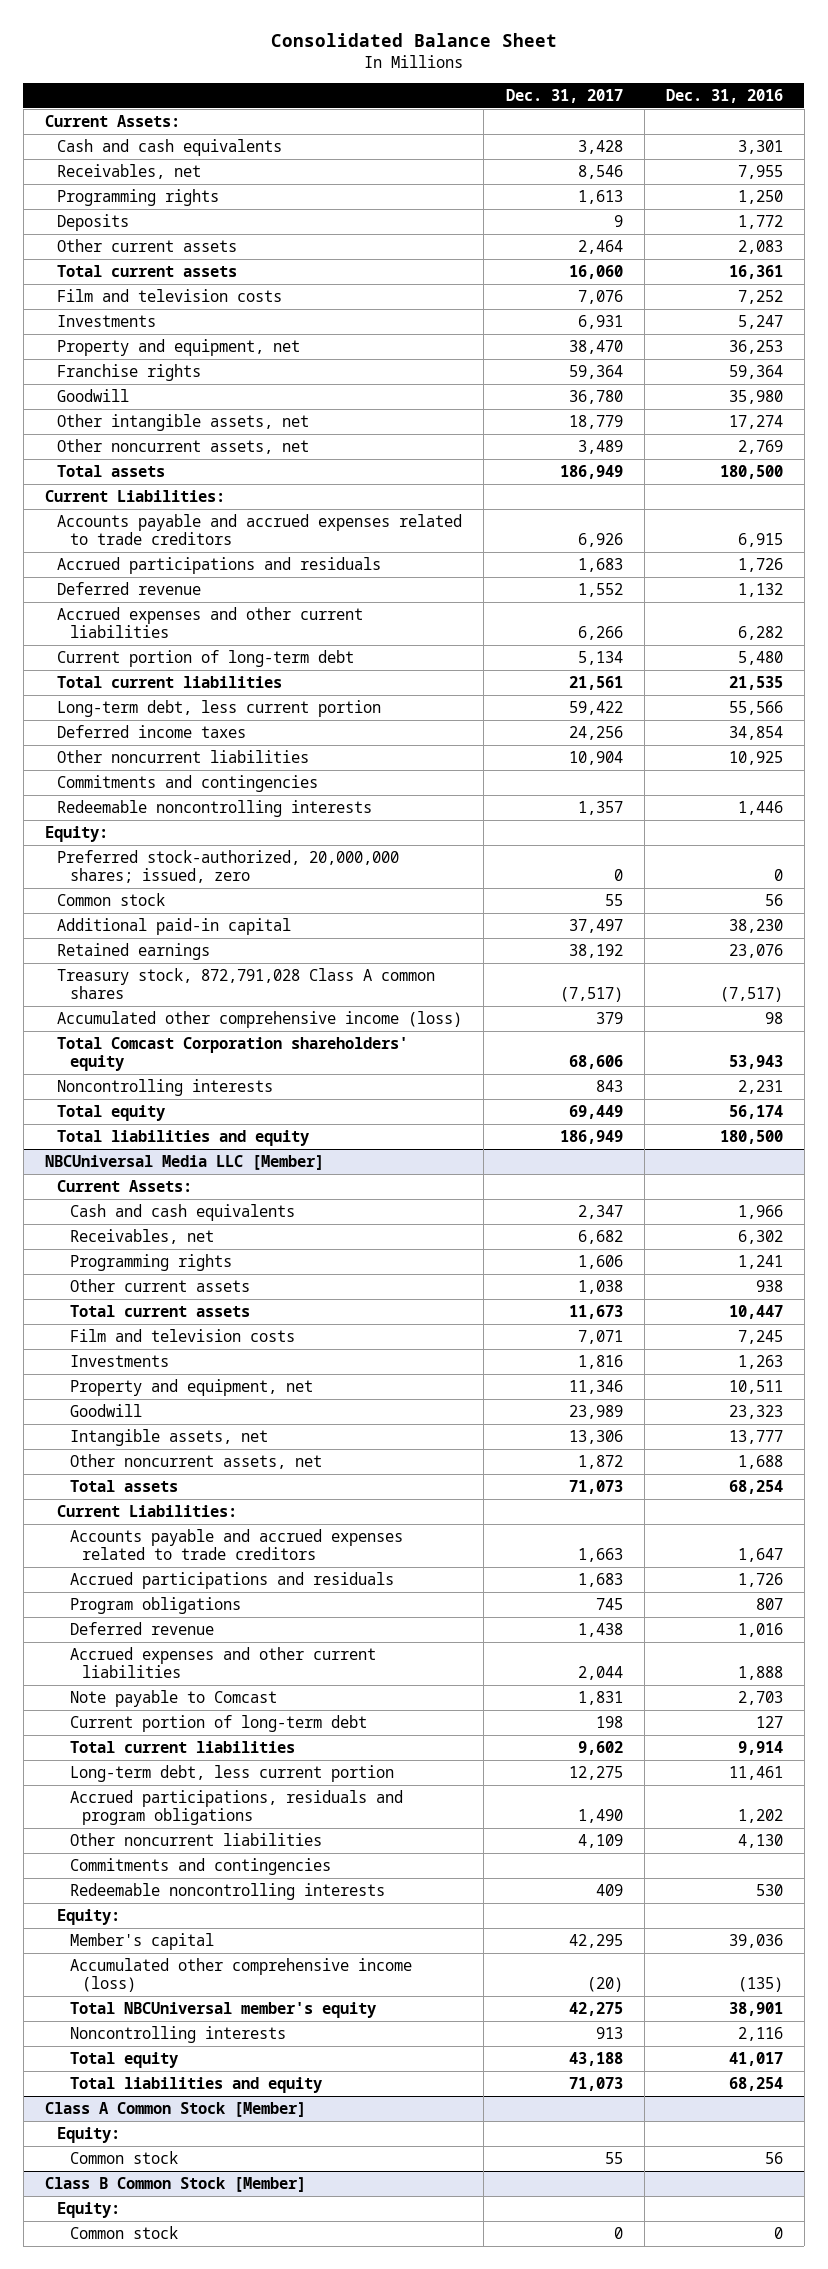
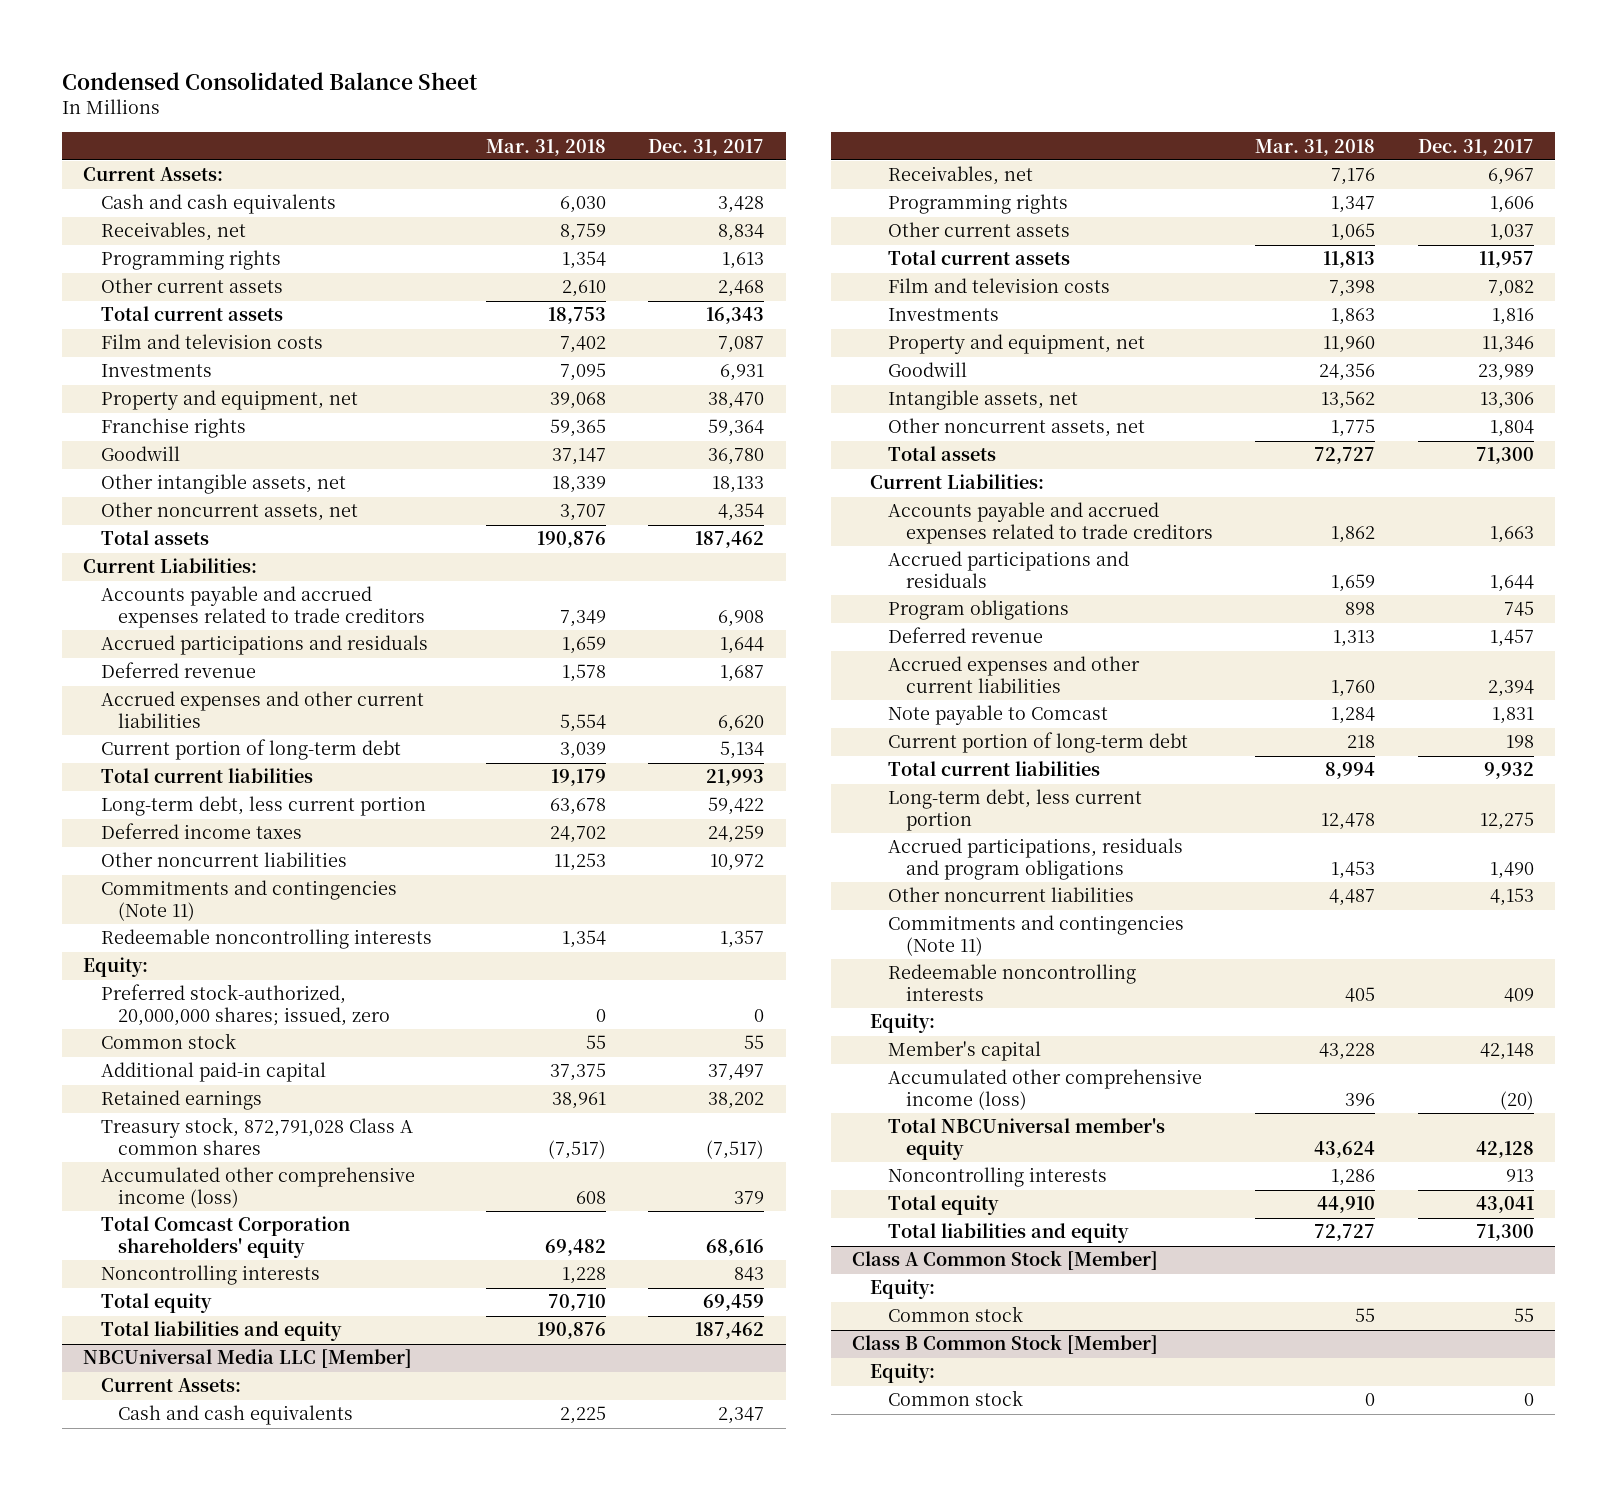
[270,33,557,48] Consolidated Balance Sheet -> [61,71,478,90] Condensed Consolidated Balance Sheet
[665,88,783,103] Dec. 31, 2016 -> none
none -> [485,138,606,156] Mar. 31, 2018
[577,164,623,179] 8,546 -> [718,224,765,242] 8,834
[57,213,130,231] Deposits -> none
[577,239,623,254] 2,464 -> [718,280,765,298] 2,468
[568,264,623,279] 16,060 -> [706,307,765,325] 16,343
[577,289,623,304] 7,076 -> [718,336,765,354] 7,087
[568,414,623,429] 18,779 -> [712,476,765,494] 18,133
[577,439,623,454] 3,489 -> [718,503,765,522] 4,354
[559,464,623,479] 186,949 -> [695,531,765,549] 187,462
[577,533,623,548] 6,926 -> [718,609,765,627] 6,908
[577,557,623,572] 1,683 -> [720,637,765,655] 1,644
[577,582,623,597] 1,552 -> [720,665,765,683] 1,687
[577,626,623,641] 6,266 -> [718,714,765,732] 6,620
[568,675,623,690] 21,561 -> [706,769,765,787] 21,993
[568,725,623,740] 24,256 -> [708,825,765,844] 24,259
[568,750,623,765] 10,904 -> [710,854,765,872] 10,972
[57,774,319,792] Commitments and contingencies -> [100,880,397,921] Commitments and contingencies (Note 11)
[568,943,623,958] 38,192 -> [708,1092,765,1110] 38,202
[568,1055,623,1070] 68,606 -> [706,1238,765,1256] 68,616
[568,1104,623,1119] 69,449 -> [703,1294,765,1312] 69,459
[559,1129,623,1144] 186,949 -> [695,1322,765,1340] 187,462
[577,1229,623,1244] 6,682 -> [1487,168,1534,186] 6,967
[577,1279,623,1294] 1,038 -> [1489,224,1534,242] 1,037
[568,1304,623,1319] 11,673 -> [1478,251,1534,269] 11,957
[577,1329,623,1344] 7,071 -> [1487,280,1534,298] 7,082
[577,1454,623,1469] 1,872 -> [1489,420,1534,438] 1,804
[568,1479,623,1494] 71,073 -> [1475,447,1534,465] 71,300
[577,1572,623,1587] 1,683 -> [1489,574,1534,592] 1,644
[577,1622,623,1637] 1,438 -> [1489,629,1534,648] 1,457
[577,1666,623,1681] 2,044 -> [1487,679,1534,697] 2,394
[577,1740,623,1755] 9,602 -> [1483,762,1534,780] 9,932
[577,1833,623,1848] 4,109 -> [1489,888,1534,907] 4,153
[69,1857,331,1875] Commitments and contingencies -> [887,915,1184,956] Commitments and contingencies (Note 11)
[568,1933,623,1948] 42,295 -> [1479,1043,1534,1061] 42,148
[568,2001,623,2016] 42,275 -> [1475,1140,1534,1158] 42,128
[568,2051,623,2066] 43,188 -> [1475,1196,1534,1214] 43,041
[568,2076,623,2091] 71,073 -> [1475,1224,1534,1242] 71,300

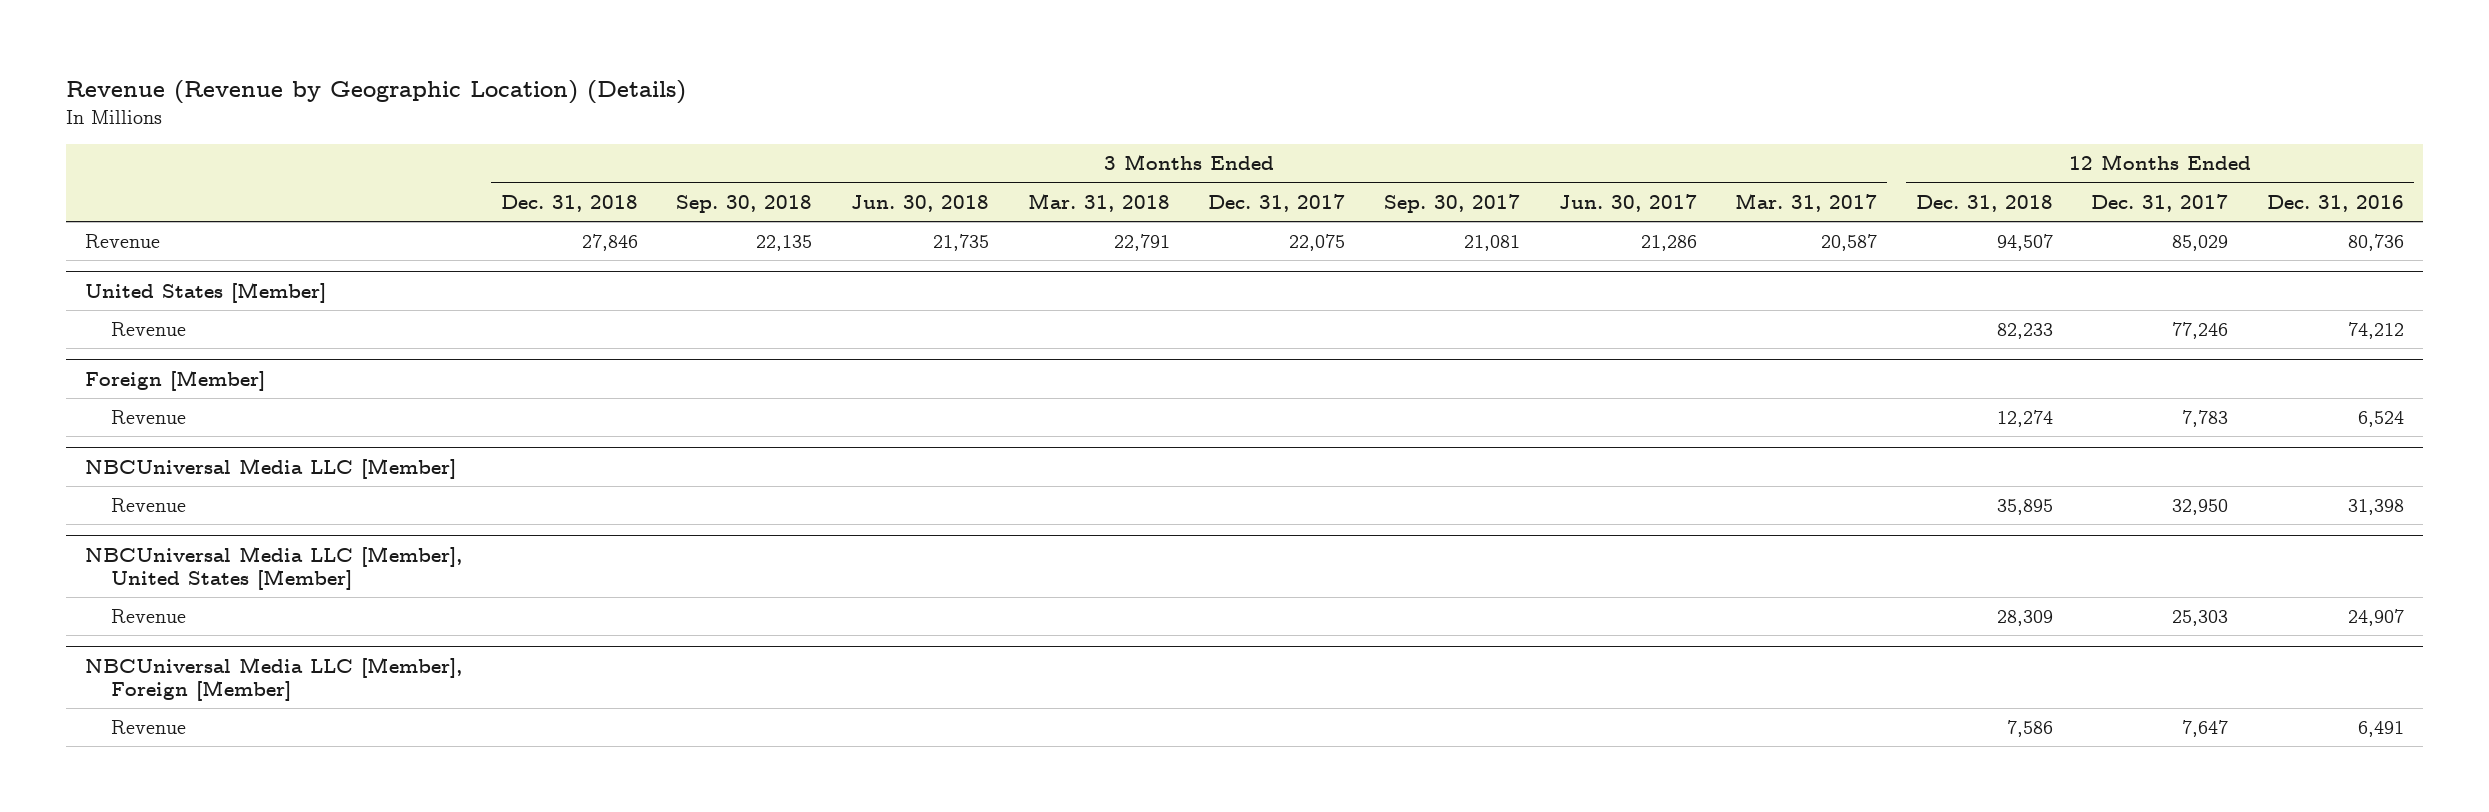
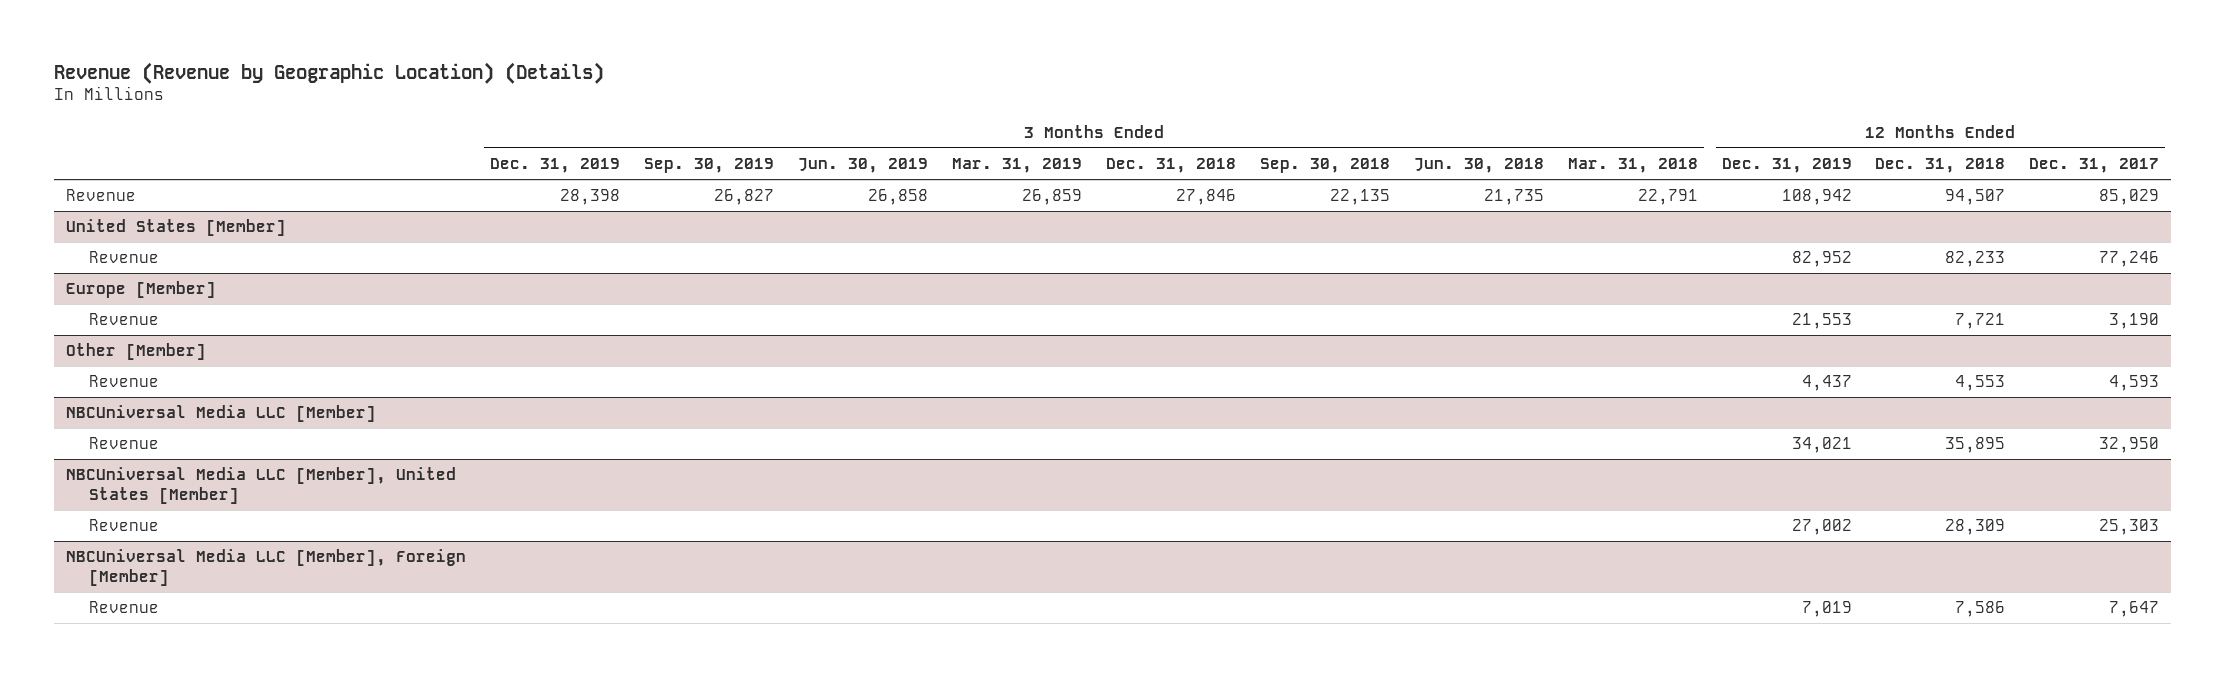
[1208,193,1346,212] Dec. 31, 2017 -> none
[1383,193,1520,213] Sep. 30, 2017 -> none
[1558,193,1697,212] Jun. 30, 2017 -> none
[1735,192,1878,212] Mar. 31, 2017 -> none
[2266,194,2404,212] Dec. 31, 2016 -> none
none -> [489,157,620,173] Dec. 31, 2019
none -> [643,157,774,173] Sep. 30, 2019
none -> [797,157,928,173] Jun. 30, 2019
none -> [951,157,1082,173] Mar. 31, 2019
none -> [1721,157,1852,173] Dec. 31, 2019
[85,369,266,391] Foreign [Member] -> none
none -> [65,281,216,299] Europe [Member]
[1996,410,2053,428] 12,274 -> [1955,313,2006,330] 7,721
[2182,410,2229,428] 7,783 -> [2109,313,2160,330] 3,190
none -> [65,343,206,361] Other [Member]
none -> [88,375,159,388] Revenue

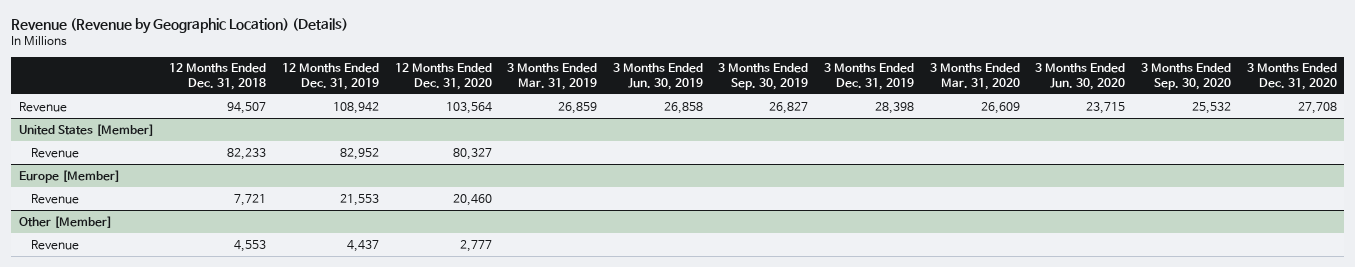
[1105,157,1236,173] Dec. 31, 2018 -> none
[1259,157,1390,173] Sep. 30, 2018 -> none
[1413,157,1544,173] Jun. 30, 2018 -> none
[1567,157,1698,173] Mar. 31, 2018 -> none
[2029,157,2160,173] Dec. 31, 2017 -> none
none -> [394,63,492,90] 12 Months Ended Dec. 31, 2020
none -> [929,63,1020,90] 3 Months Ended Mar. 31, 2020
none -> [1035,63,1126,90] 3 Months Ended Jun. 30, 2020
none -> [1140,63,1231,90] 3 Months Ended Sep. 30, 2020
none -> [1246,63,1337,90] 3 Months Ended Dec. 31, 2020
[65,405,376,423] NBCUniversal Media LLC [Member] -> none
[88,437,159,450] Revenue -> none
[65,467,456,504] NBCUniversal Media LLC [Member], United States [Member] -> none
[88,519,159,532] Revenue -> none
[65,549,466,586] NBCUniversal Media LLC [Member], Foreign [Member] -> none
[88,601,159,614] Revenue -> none

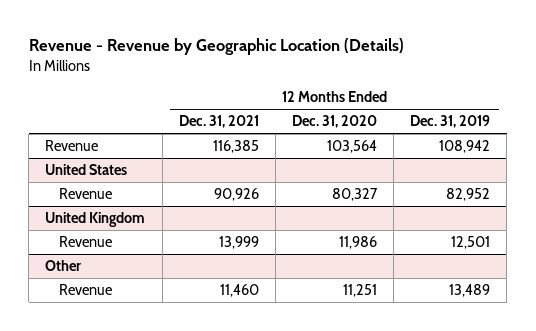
[10,18,348,35] Revenue (Revenue by Geographic Location) (Details) -> [28,38,404,56] Revenue - Revenue by Geographic Location (Details)
[169,63,267,90] 12 Months Ended Dec. 31, 2018 -> none
[507,63,598,90] 3 Months Ended Mar. 31, 2019 -> none
[612,63,703,90] 3 Months Ended Jun. 30, 2019 -> none
[718,63,809,90] 3 Months Ended Sep. 30, 2019 -> none
[824,63,915,90] 3 Months Ended Dec. 31, 2019 -> none
[929,63,1020,90] 3 Months Ended Mar. 31, 2020 -> none
[1035,63,1126,90] 3 Months Ended Jun. 30, 2020 -> none
[1140,63,1231,90] 3 Months Ended Sep. 30, 2020 -> none
[1246,63,1337,90] 3 Months Ended Dec. 31, 2020 -> none
none -> [178,115,259,129] Dec. 31, 2021
[18,123,154,136] United States [Member] -> [45,164,128,176] United States
[18,169,120,183] Europe [Member] -> none
none -> [45,212,146,228] United Kingdom
[339,193,379,206] 21,553 -> [451,236,491,250] 12,501
[452,193,492,206] 20,460 -> [339,236,378,250] 11,986
[18,215,112,228] Other [Member] -> [45,260,82,272] Other
[346,239,379,252] 4,437 -> [449,284,491,298] 13,489
[459,239,492,252] 2,777 -> [343,284,378,298] 11,251

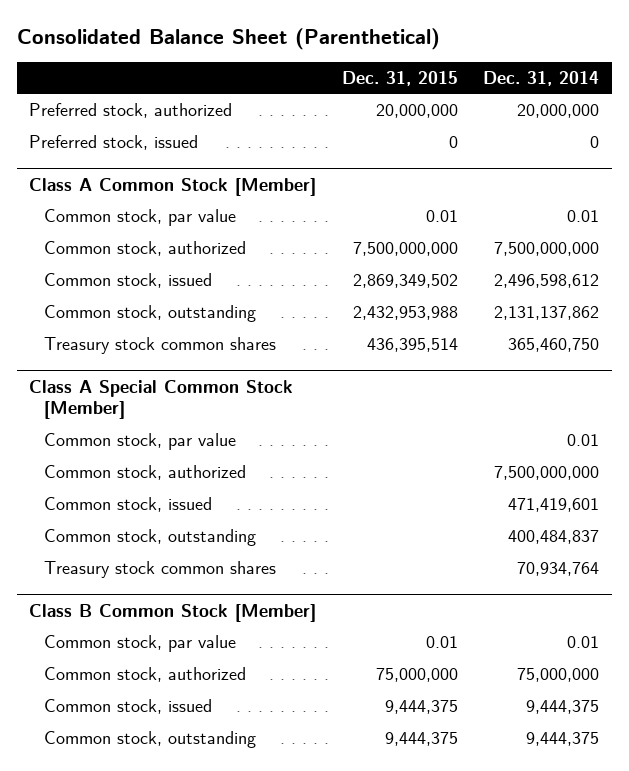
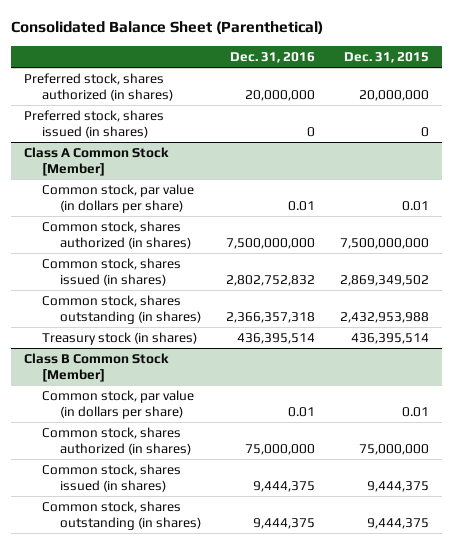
[483,70,600,86] Dec. 31, 2014 -> none
none -> [230,51,316,63] Dec. 31, 2016
[29,103,233,119] Preferred stock, authorized -> [23,73,173,101] Preferred stock, shares authorized (in shares)
[29,135,199,151] Preferred stock, issued -> [23,110,164,138] Preferred stock, shares issued (in shares)
[29,379,294,420] Class A Special Common Stock [Member] -> none
[43,433,236,451] Common stock, par value -> none
[43,465,246,481] Common stock, authorized -> none
[43,497,212,513] Common stock, issued -> none
[43,529,256,547] Common stock, outstanding -> none
[43,561,276,579] Treasury stock common shares -> none
[43,209,236,227] Common stock, par value -> [41,184,194,213] Common stock, par value (in dollars per share)
[43,241,246,257] Common stock, authorized -> [41,221,192,249] Common stock, shares authorized (in shares)
[43,273,212,289] Common stock, issued -> [41,258,181,286] Common stock, shares issued (in shares)
[43,305,256,323] Common stock, outstanding -> [41,295,202,324] Common stock, shares outstanding (in shares)
[43,337,276,355] Treasury stock common shares -> [41,332,197,346] Treasury stock (in shares)
[43,635,236,653] Common stock, par value -> [41,390,194,419] Common stock, par value (in dollars per share)
[43,667,246,683] Common stock, authorized -> [41,427,192,455] Common stock, shares authorized (in shares)
[43,699,212,715] Common stock, issued -> [41,464,181,492] Common stock, shares issued (in shares)
[43,731,256,749] Common stock, outstanding -> [41,501,202,530] Common stock, shares outstanding (in shares)

